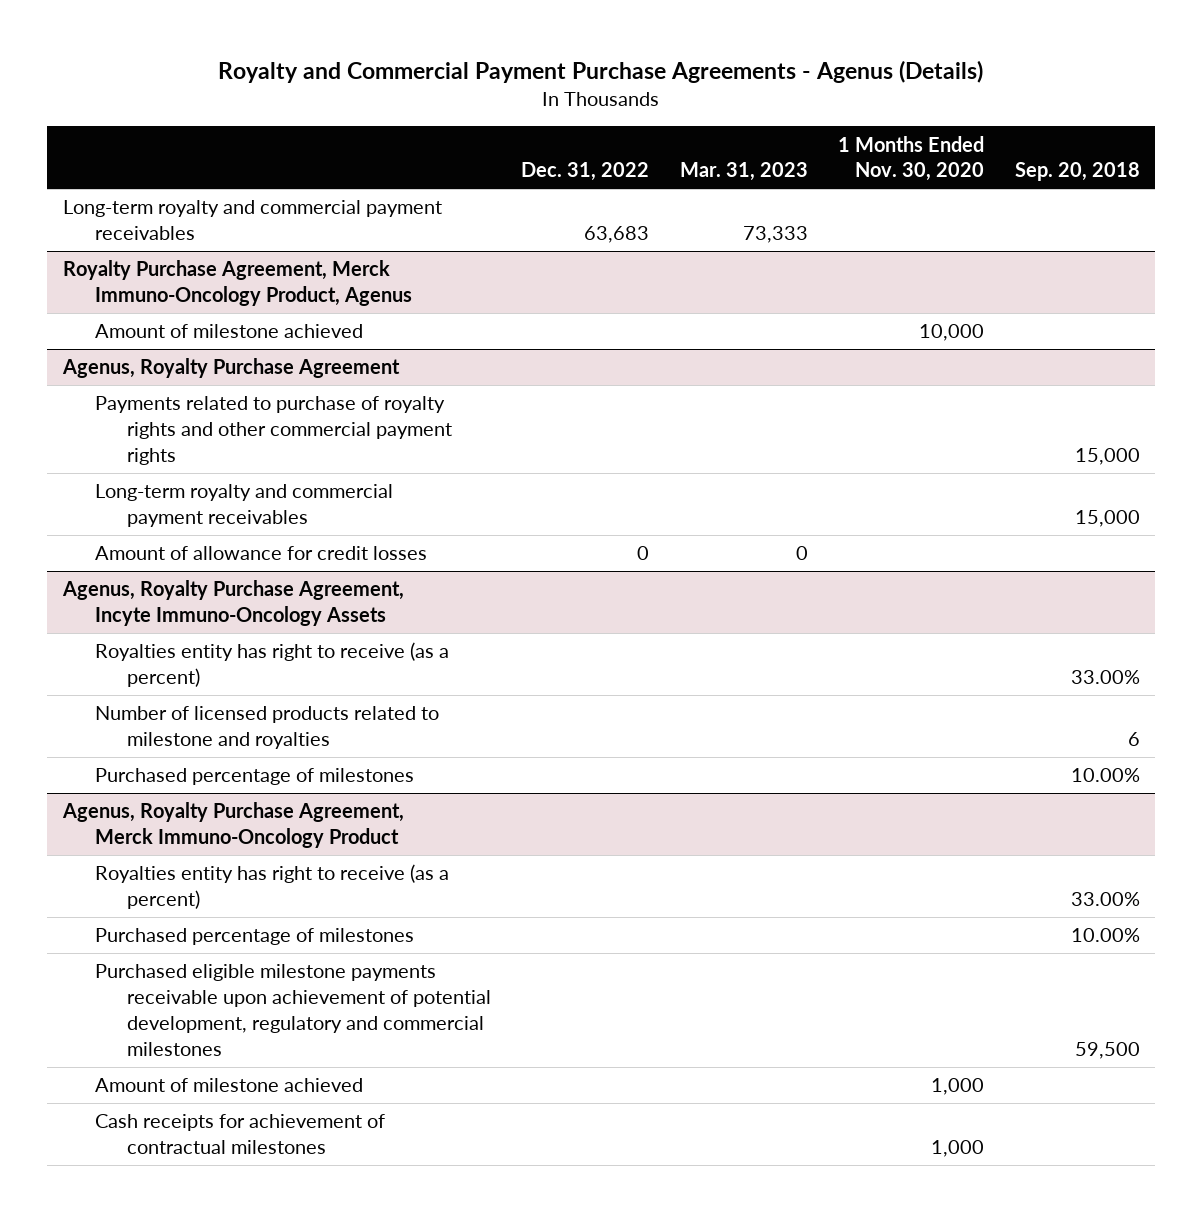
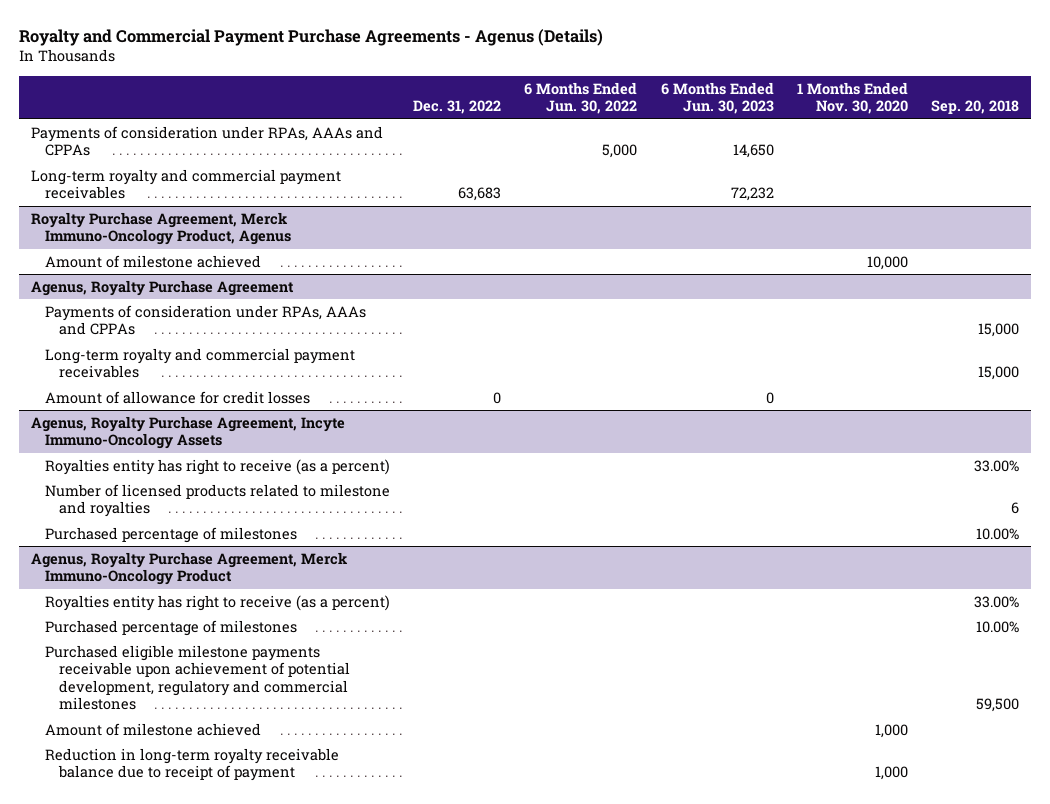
[679,162,808,182] Mar. 31, 2023 -> none
none -> [524,81,638,115] 6 Months Ended Jun. 30, 2022
none -> [660,81,774,115] 6 Months Ended Jun. 30, 2023
none -> [30,125,383,157] Payments of consideration under RPAs, AAAs and CPPAs
[94,396,452,466] Payments related to purchase of royalty rights and other commercial payment rights -> none
none -> [44,304,366,336] Payments of consideration under RPAs, AAAs and CPPAs
[94,1114,385,1155] Cash receipts for achievement of contractual milestones -> none
none -> [44,747,339,782] Reduction in long-term royalty receivable balance due to receipt of payment

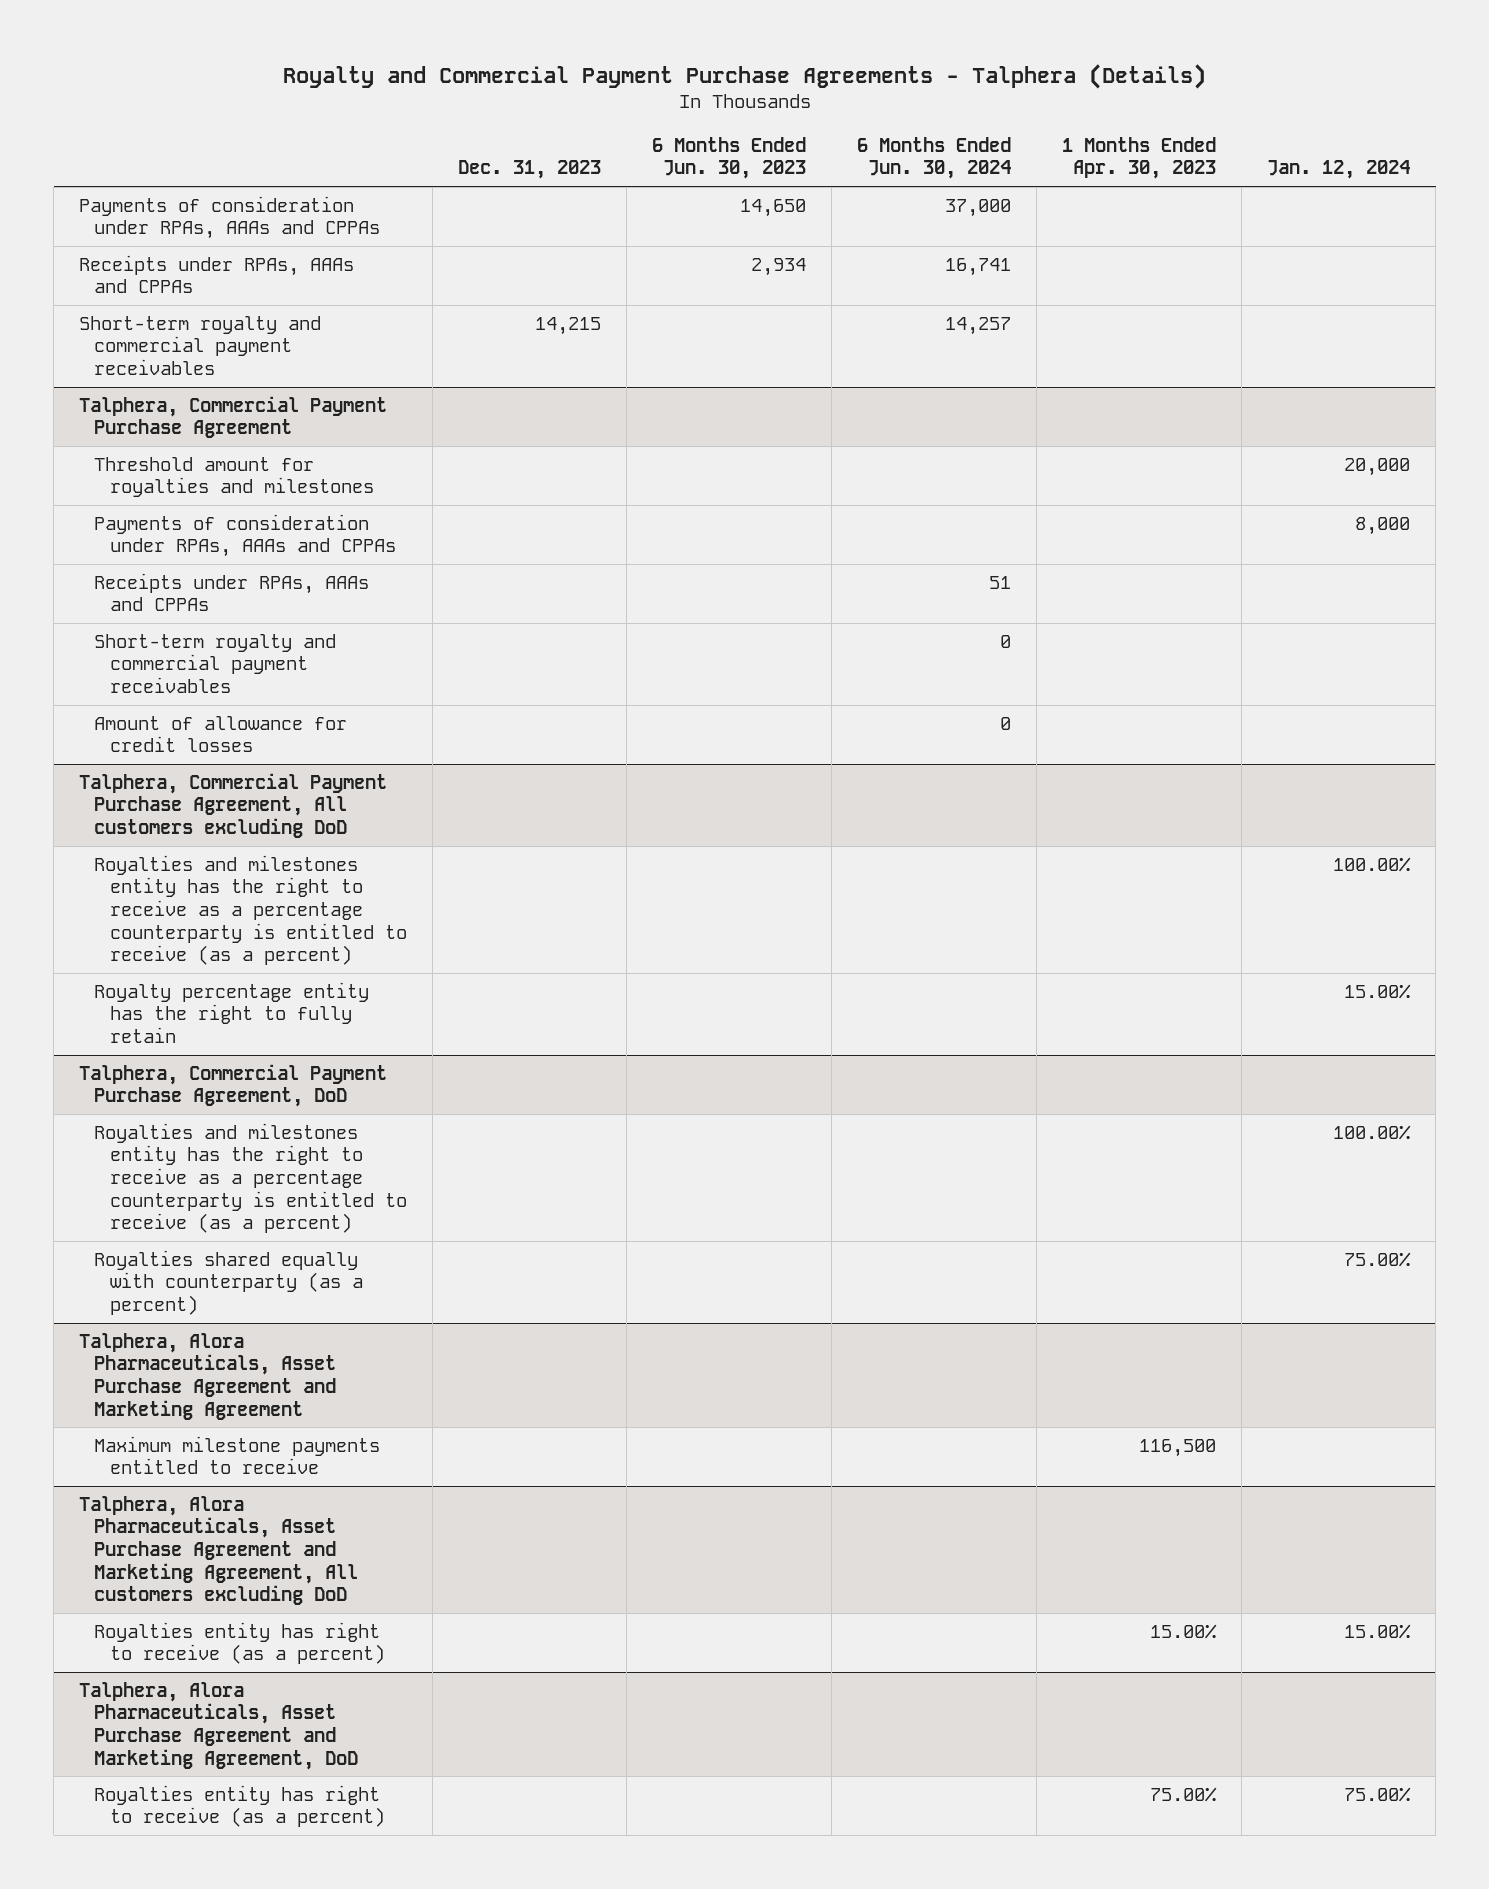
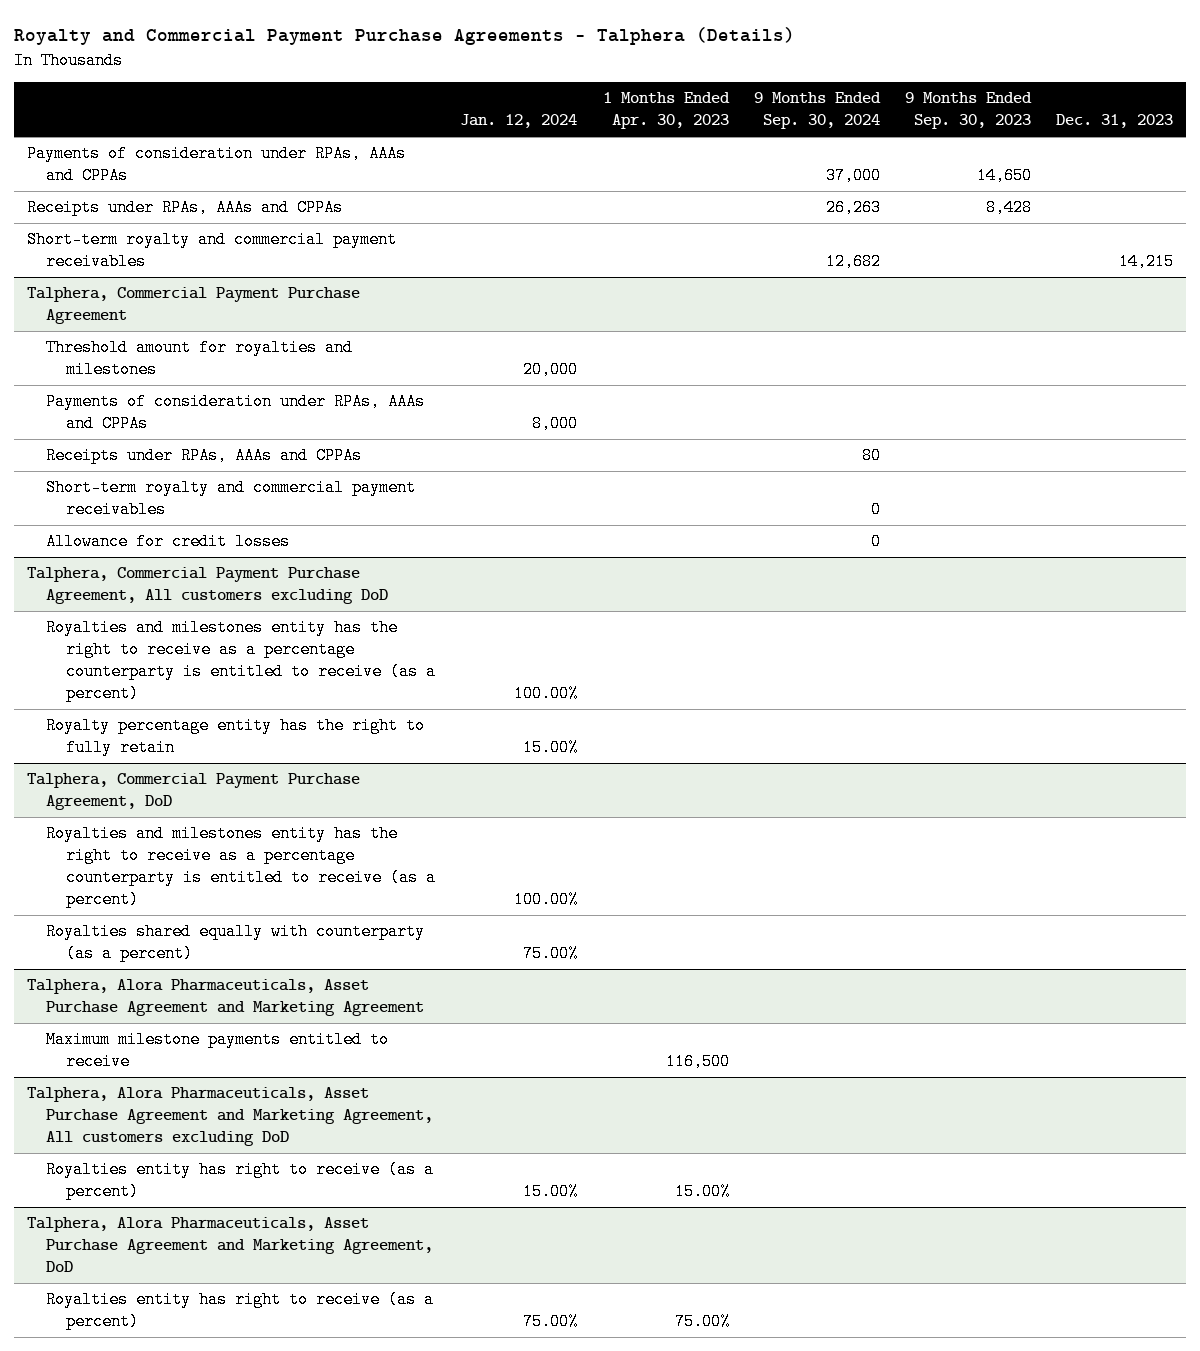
[651,136,806,180] 6 Months Ended Jun. 30, 2023 -> none
[856,136,1011,180] 6 Months Ended Jun. 30, 2024 -> none
none -> [753,92,881,130] 9 Months Ended Sep. 30, 2024
none -> [904,92,1032,130] 9 Months Ended Sep. 30, 2023
[94,715,348,753] Amount of allowance for credit losses -> [46,533,291,551] Allowance for credit losses

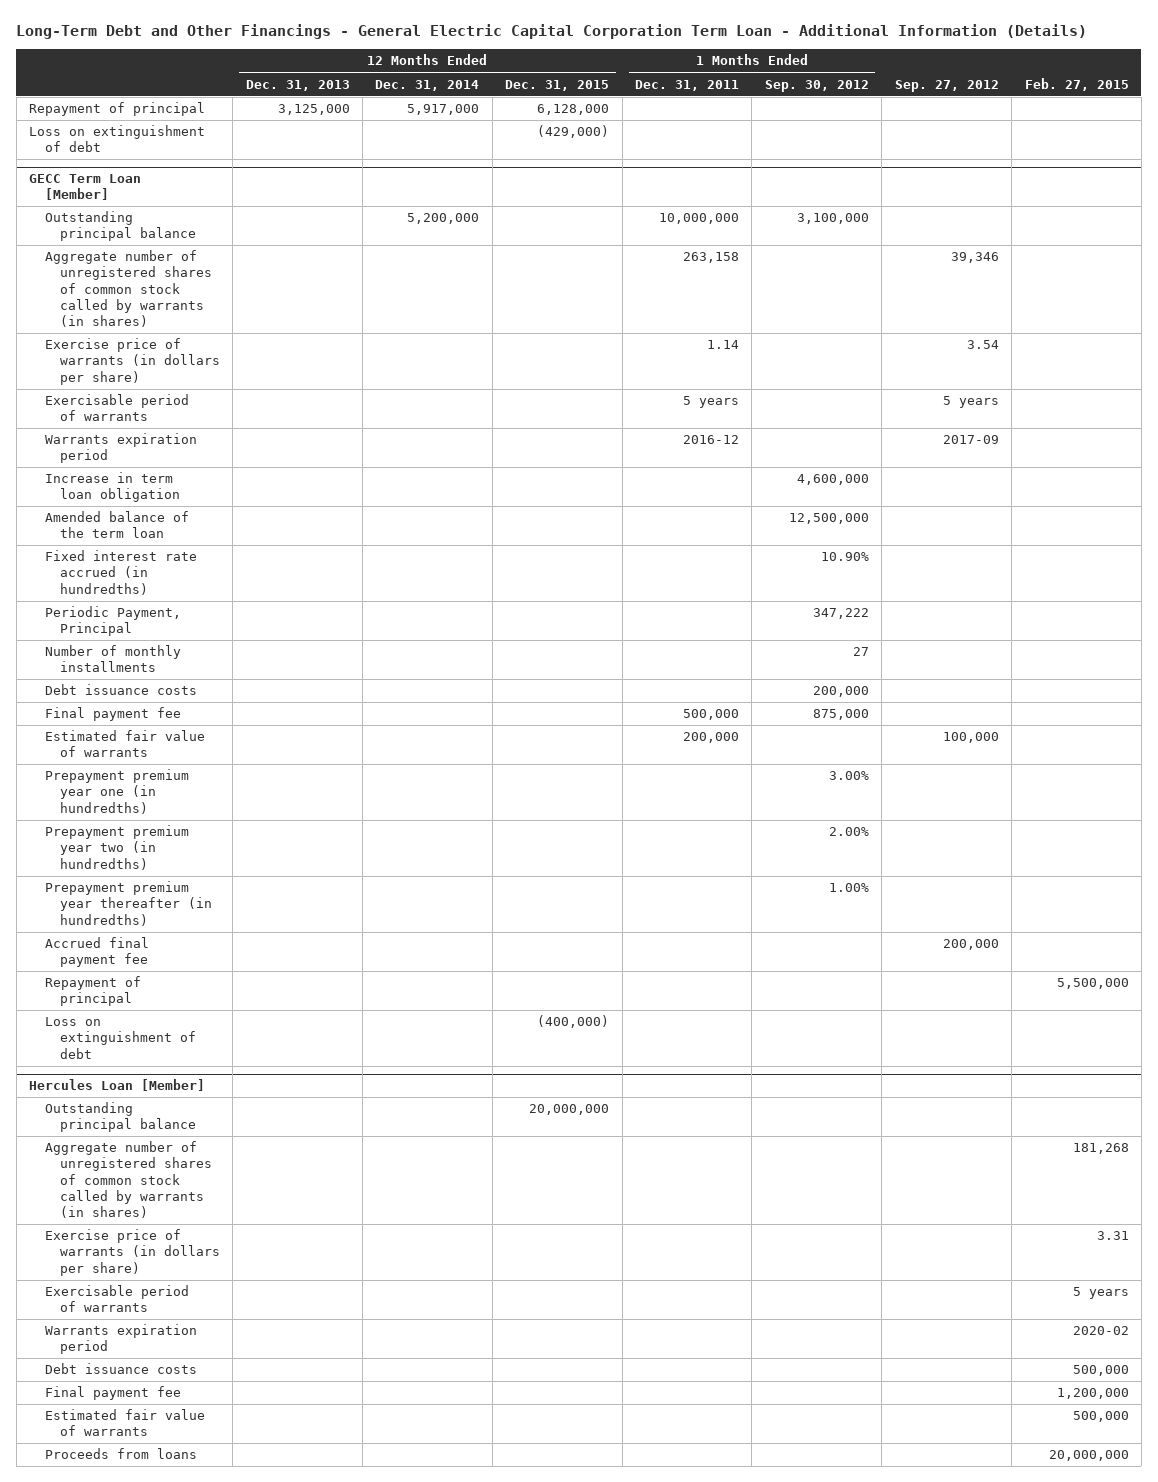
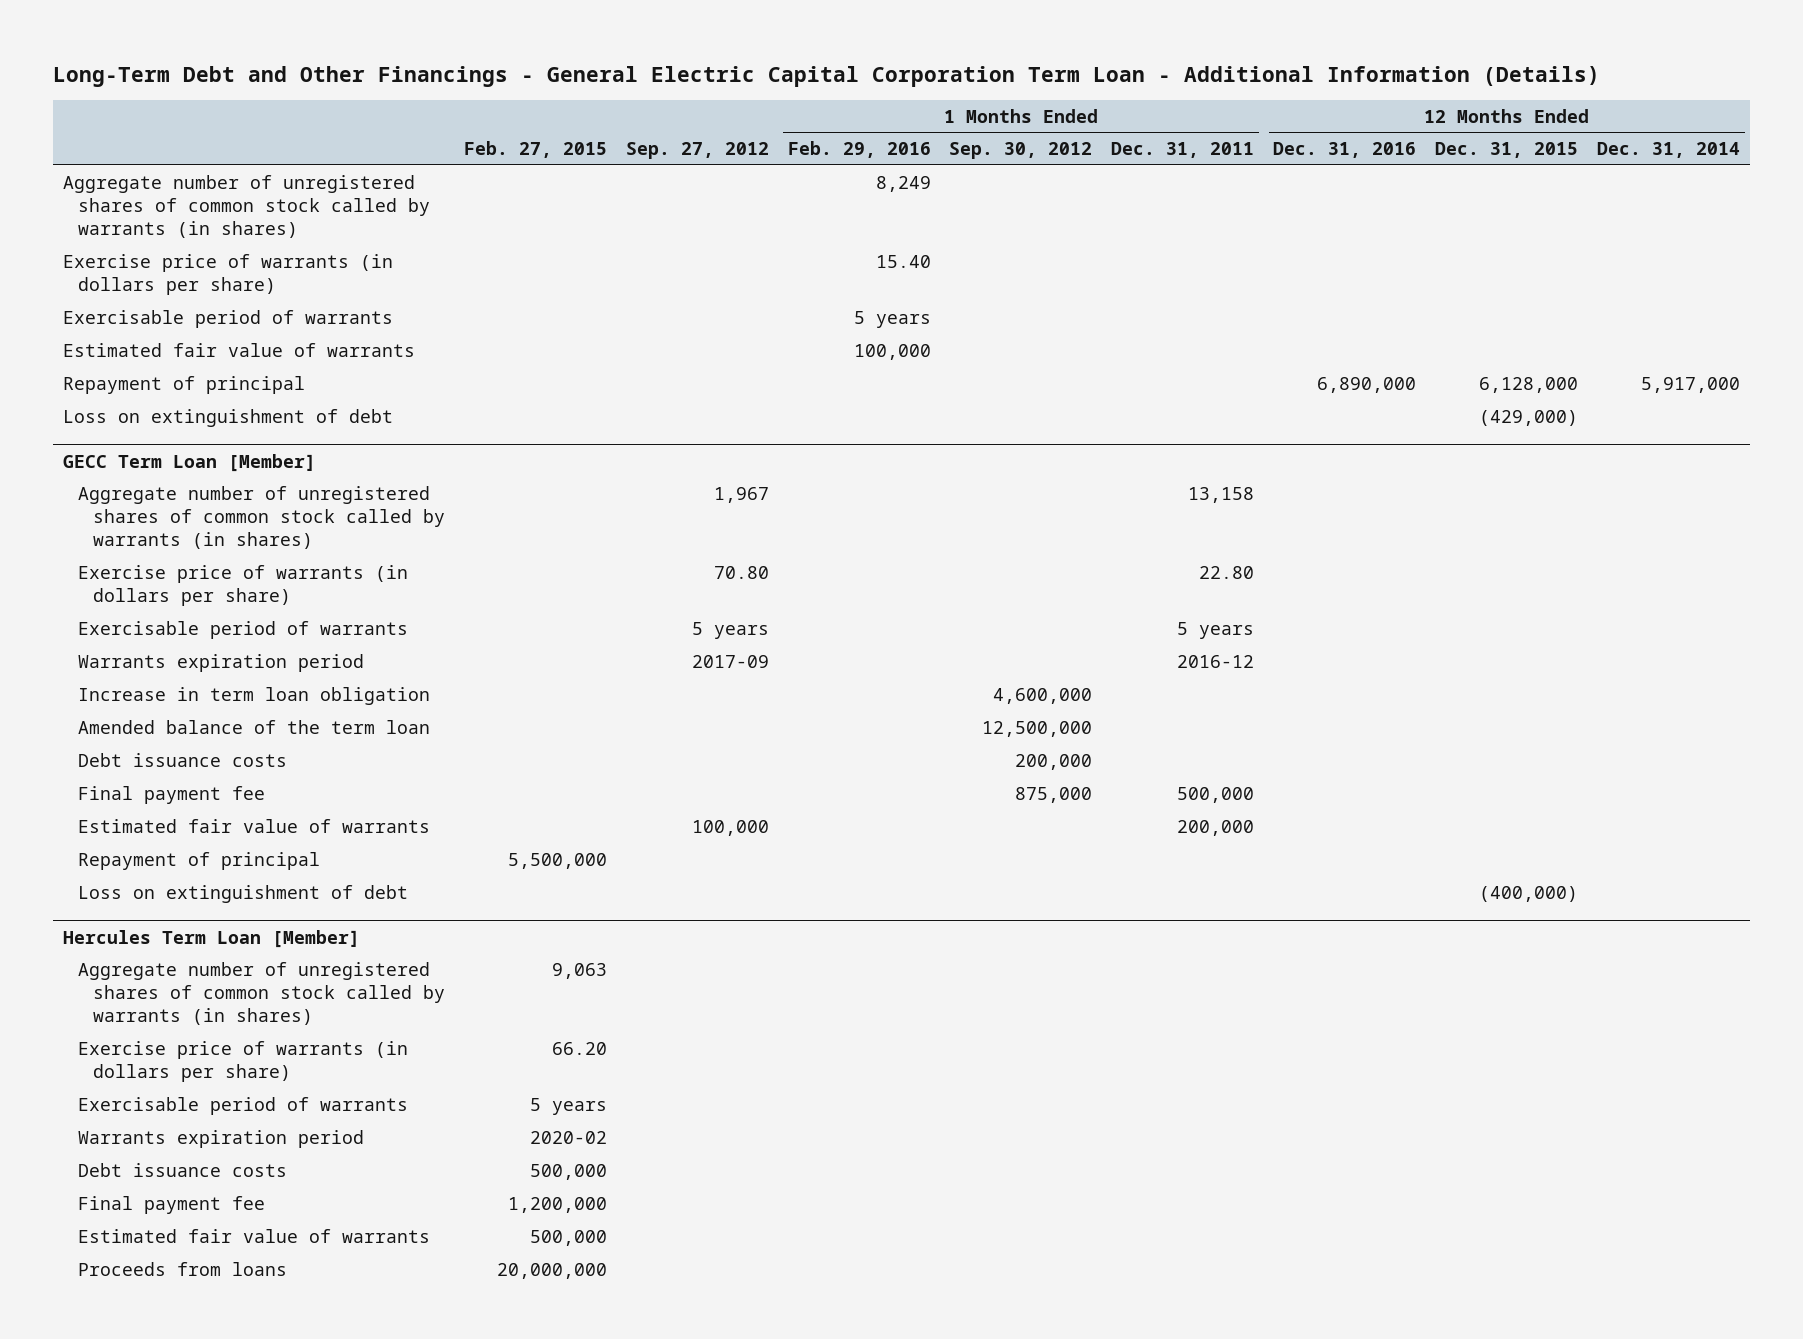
[245,79,350,91] Dec. 31, 2013 -> none
none -> [787,141,931,159] Feb. 29, 2016
none -> [1273,142,1417,159] Dec. 31, 2016
none -> [62,174,430,239] Aggregate number of unregistered shares of common stock called by warrants (in shares)
none -> [62,253,393,296] Exercise price of warrants (in dollars per share)
none -> [62,309,393,328] Exercisable period of warrants
none -> [62,342,415,357] Estimated fair value of warrants
[44,211,196,242] Outstanding principal balance -> none
[683,252,740,264] 263,158 -> [1188,486,1255,503] 13,158
[950,252,999,264] 39,346 -> [713,486,769,503] 1,967
[707,340,740,350] 1.14 -> [1199,565,1255,579] 22.80
[966,340,999,350] 3.54 -> [713,565,769,579] 70.80
[44,550,197,595] Fixed interest rate accrued (in hundredths) -> none
[44,606,181,637] Periodic Payment, Principal -> none
[44,645,181,673] Number of monthly installments -> none
[44,769,189,814] Prepayment premium year one (in hundredths) -> none
[44,825,189,870] Prepayment premium year two (in hundredths) -> none
[44,881,212,926] Prepayment premium year thereafter (in hundredths) -> none
[44,937,149,968] Accrued final payment fee -> none
[44,1102,196,1133] Outstanding principal balance -> none
[29,1079,206,1092] Hercules Loan [Member] -> [62,929,360,948] Hercules Term Loan [Member]
[1072,1143,1129,1155] 181,268 -> [551,962,607,979] 9,063
[1096,1231,1129,1241] 3.31 -> [551,1041,607,1055] 66.20

